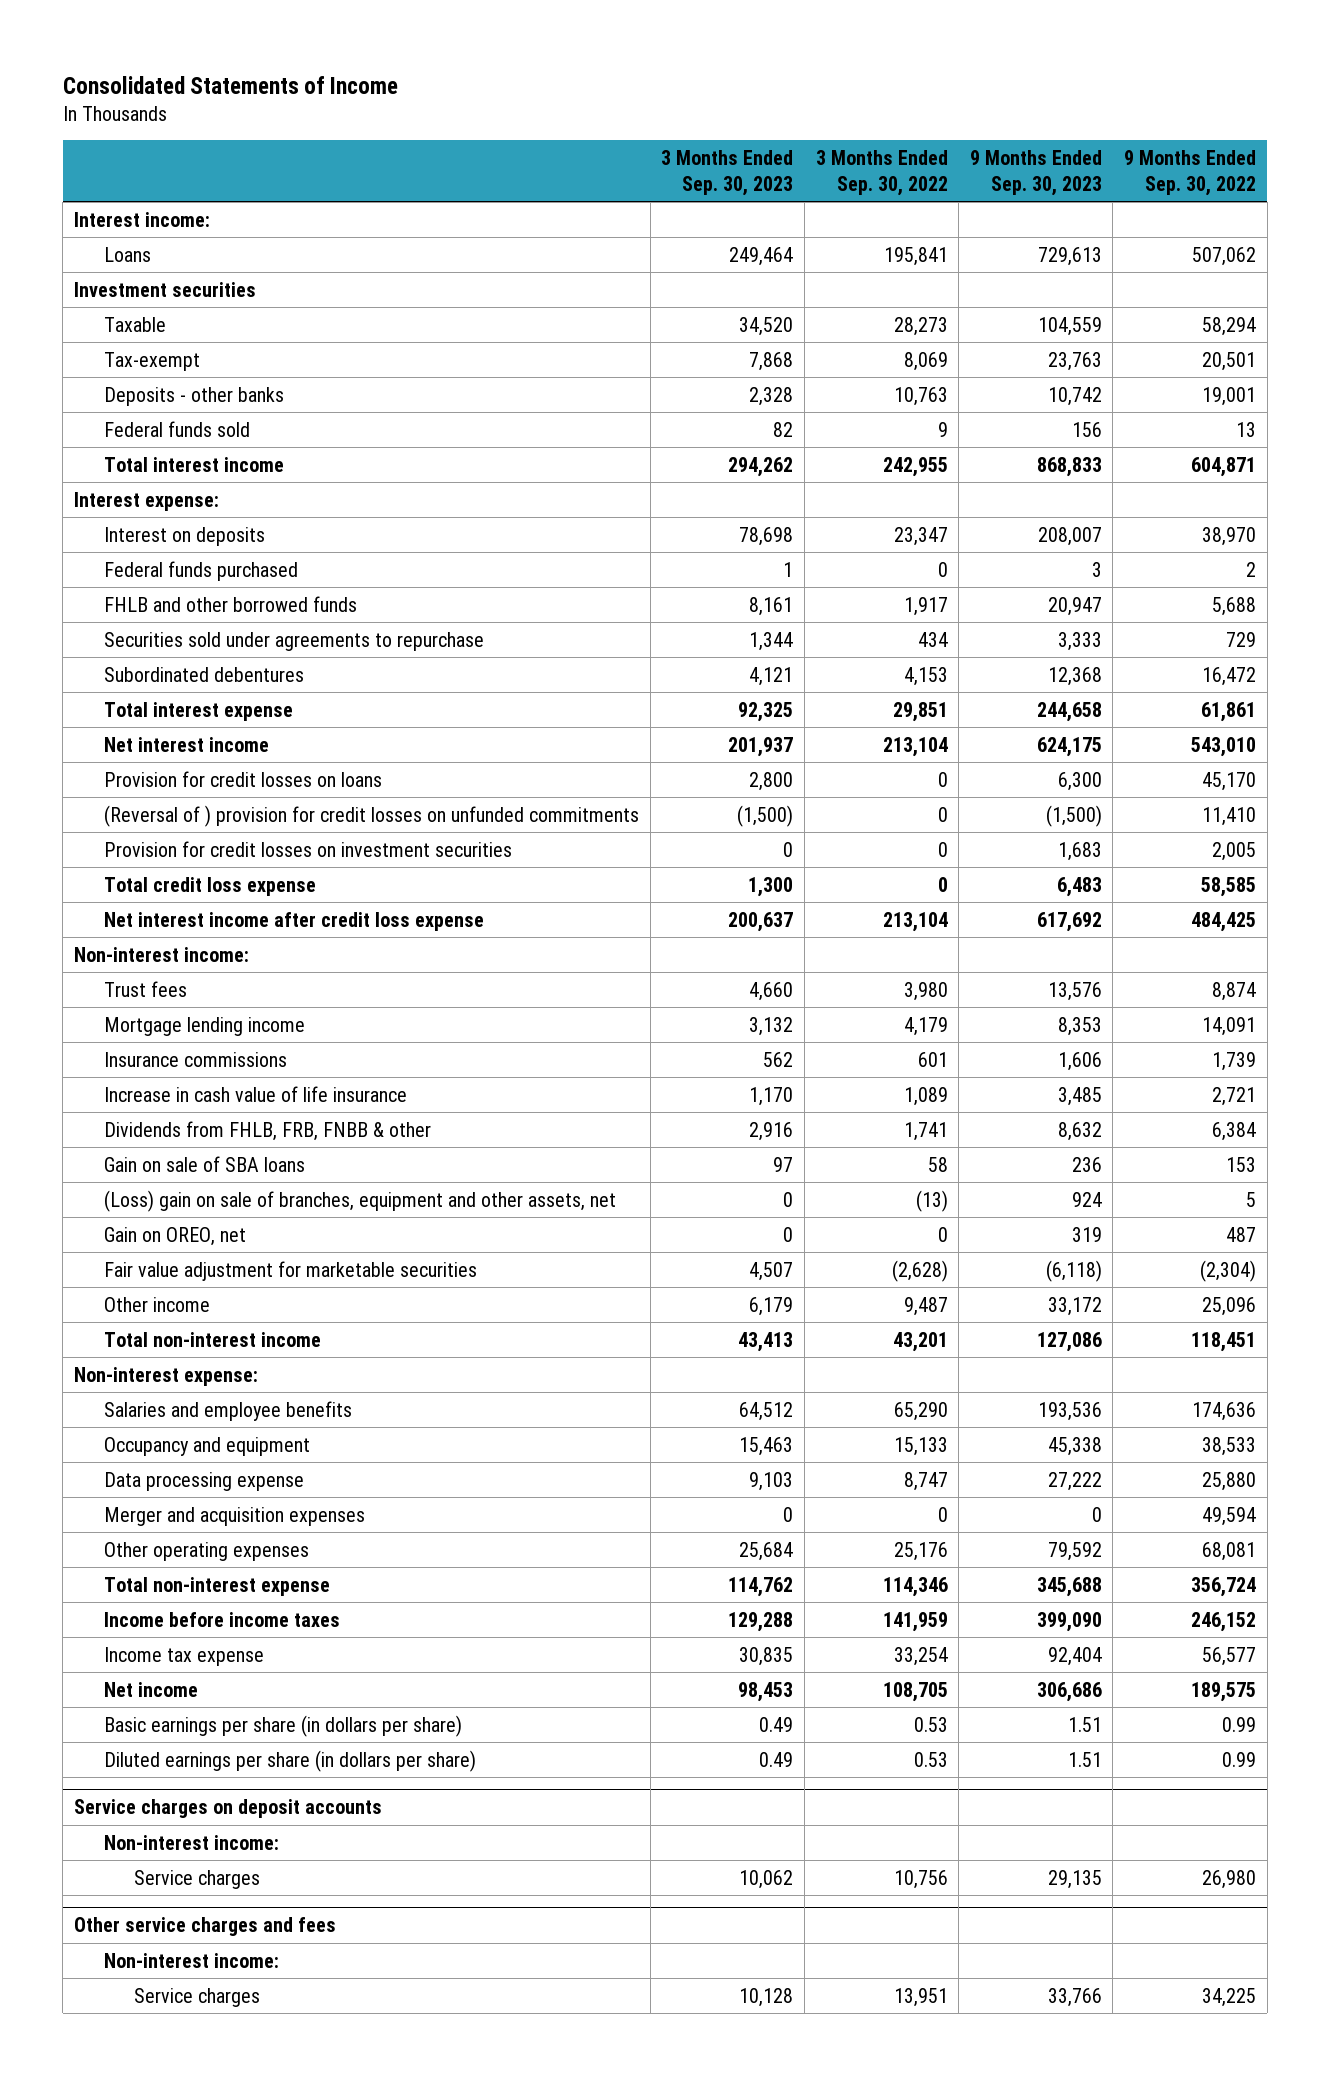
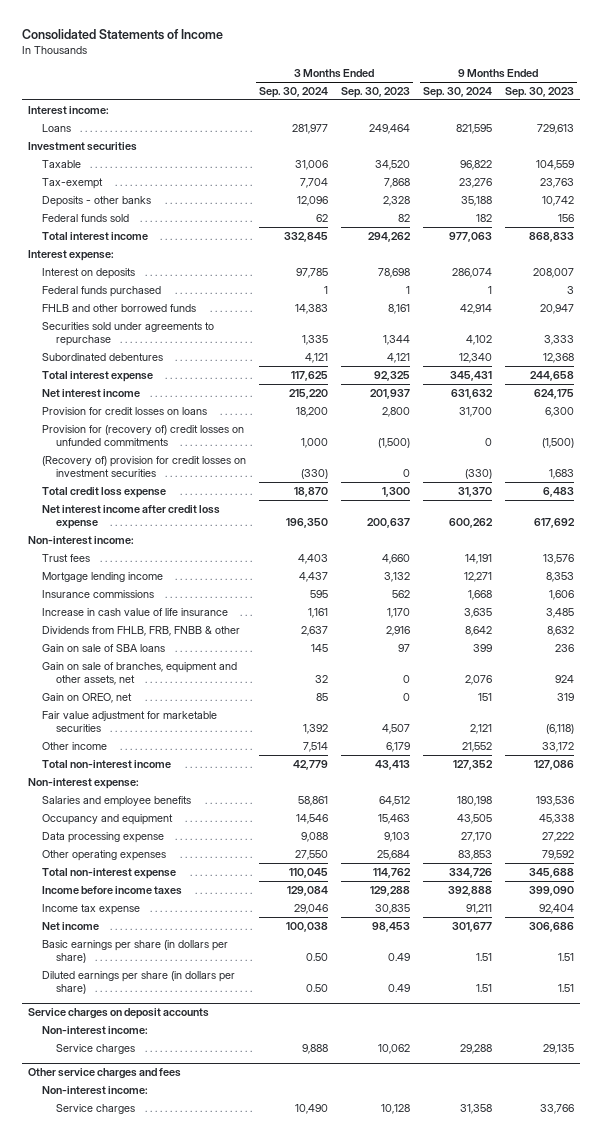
[815,150,948,196] 3 Months Ended Sep. 30, 2022 -> none
[1124,150,1257,196] 9 Months Ended Sep. 30, 2022 -> none
none -> [258,86,328,98] Sep. 30, 2024
none -> [422,86,492,98] Sep. 30, 2024
[103,804,639,827] (Reversal of ) provision for credit losses on unfunded commitments -> [41,424,244,446] Provision for (recovery of) credit losses on unfunded commitments
[103,840,512,857] Provision for credit losses on investment securities -> [41,455,246,477] (Recovery of) provision for credit losses on investment securities
[103,1189,616,1212] (Loss) gain on sale of branches, equipment and other assets, net -> [41,661,237,685] Gain on sale of branches, equipment and other assets, net
[103,1506,365,1526] Merger and acquisition expenses -> none

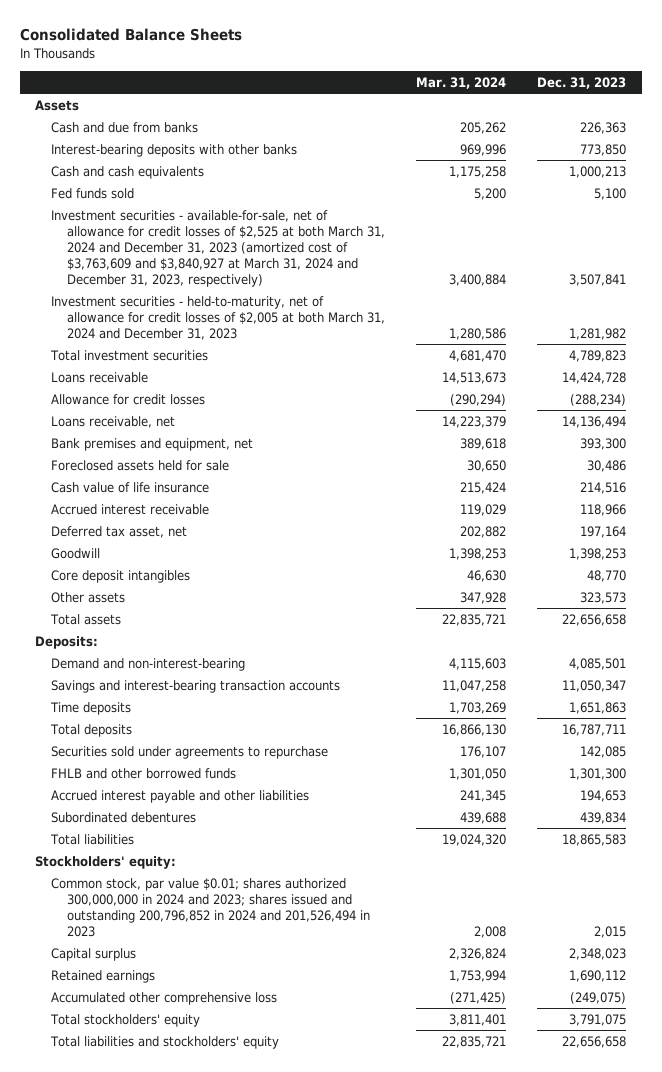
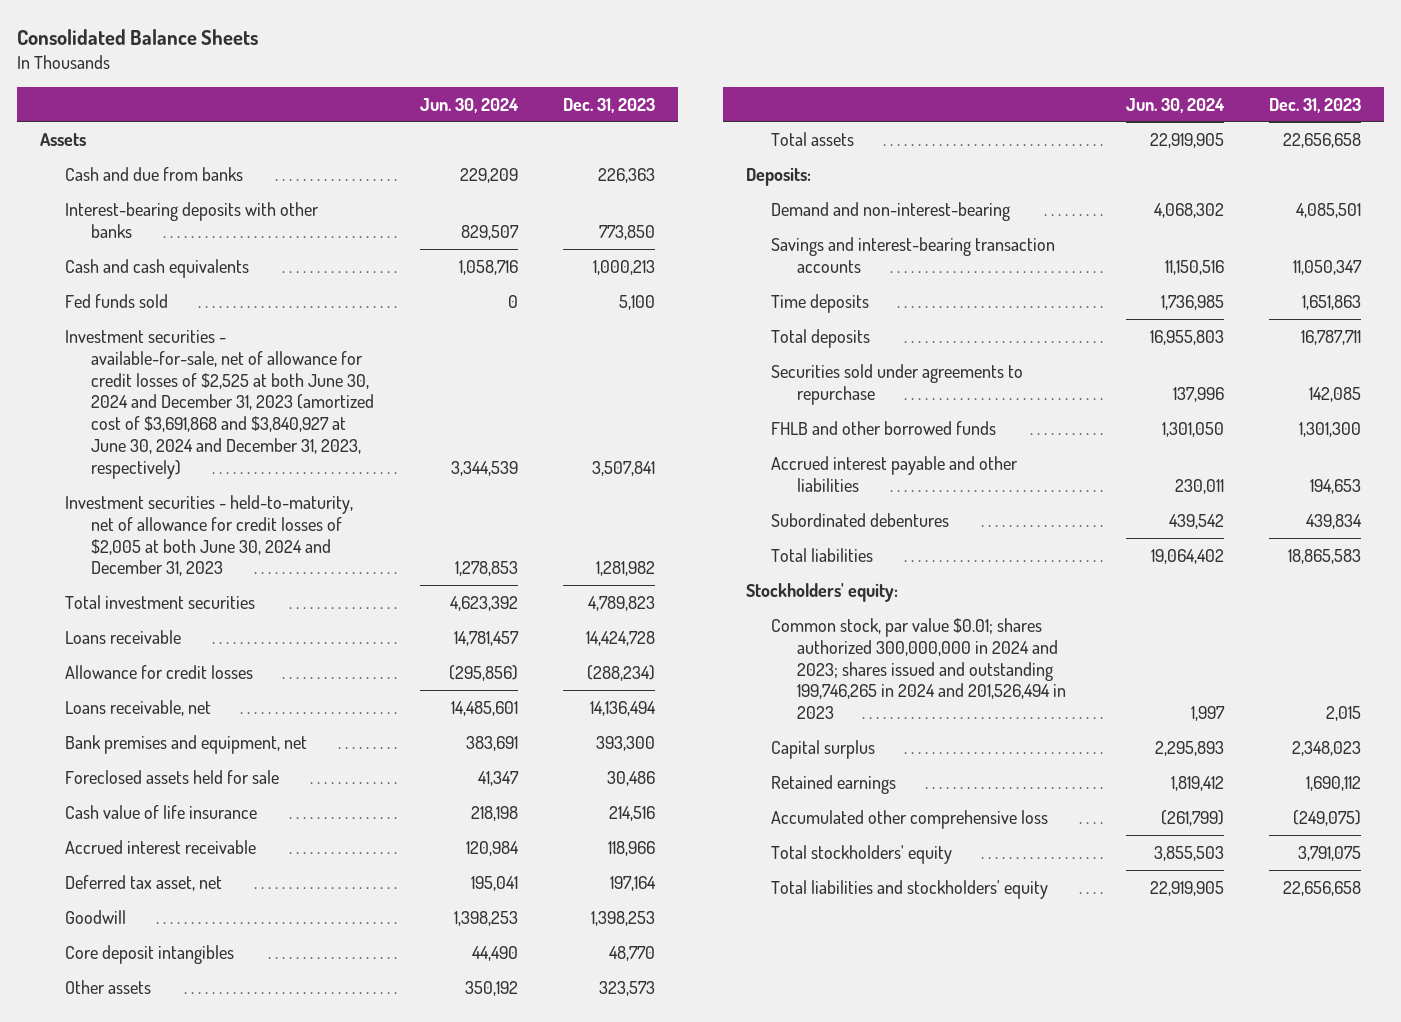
[416,76,507,89] Mar. 31, 2024 -> none
none -> [419,97,519,113] Jun. 30, 2024
[51,209,385,288] Investment securities - available-for-sale, net of allowance for credit losses of $2,525 at both March 31, 2024 and December 31, 2023 (amortized cost of $3,763,609 and $3,840,927 at March 31, 2024 and December 31, 2023, respectively) -> [65,329,375,479] Investment securities - available-for-sale, net of allowance for credit losses of $2,525 at both June 30, 2024 and December 31, 2023 (amortized cost of $3,691,868 and $3,840,927 at June 30, 2024 and December 31, 2023, respectively)
[51,295,385,340] Investment securities - held-to-maturity, net of allowance for credit losses of $2,005 at both March 31, 2024 and December 31, 2023 -> [65,494,354,577] Investment securities - held-to-maturity, net of allowance for credit losses of $2,005 at both June 30, 2024 and December 31, 2023
[51,877,370,937] Common stock, par value $0.01; shares authorized 300,000,000 in 2024 and 2023; shares issued and outstanding 200,796,852 in 2024 and 201,526,494 in 2023 -> [771,617,1067,720] Common stock, par value $0.01; shares authorized 300,000,000 in 2024 and 2023; shares issued and outstanding 199,746,265 in 2024 and 201,526,494 in 2023

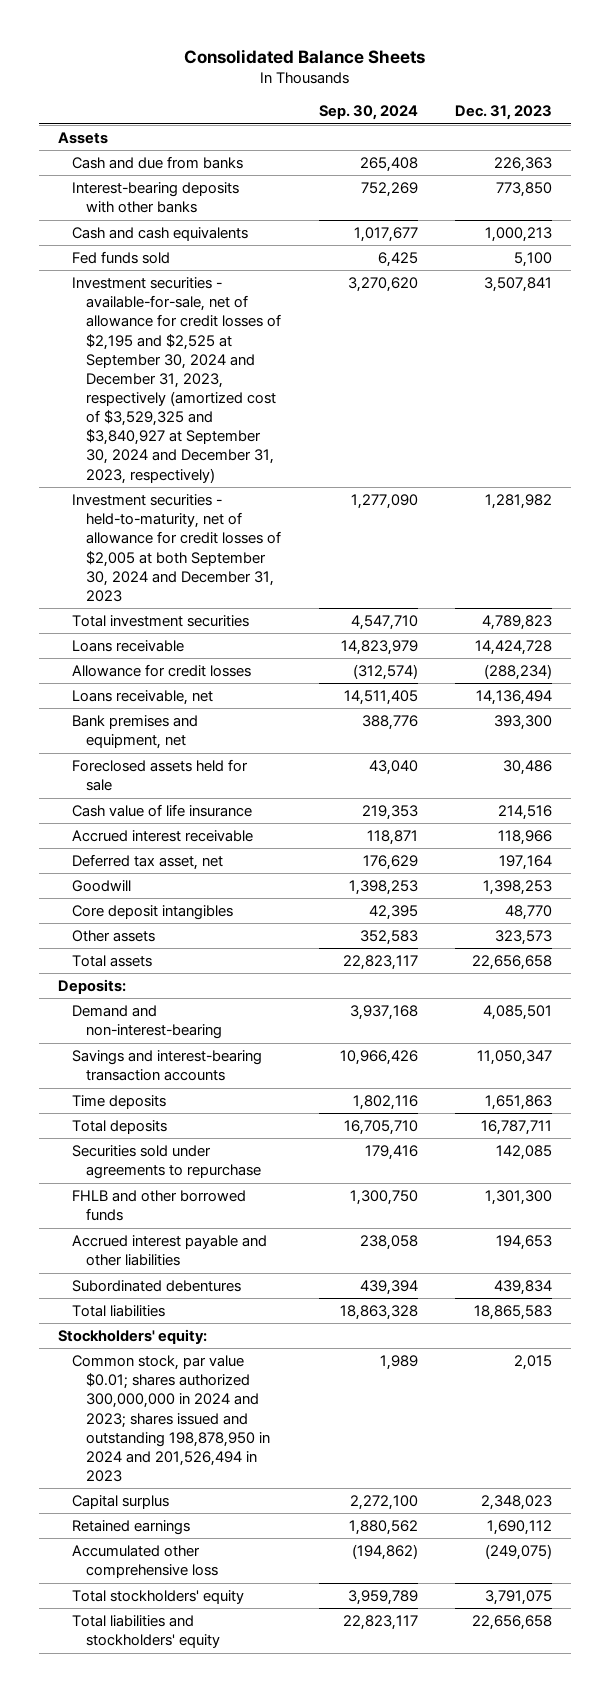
[419,97,519,113] Jun. 30, 2024 -> none
none -> [318,105,418,121] Sep. 30, 2024
[65,329,375,479] Investment securities - available-for-sale, net of allowance for credit losses of $2,525 at both June 30, 2024 and December 31, 2023 (amortized cost of $3,691,868 and $3,840,927 at June 30, 2024 and December 31, 2023, respectively) -> [72,277,282,484] Investment securities - available-for-sale, net of allowance for credit losses of $2,195 and $2,525 at September 30, 2024 and December 31, 2023, respectively (amortized cost of $3,529,325 and $3,840,927 at September 30, 2024 and December 31, 2023, respectively)
[65,494,354,577] Investment securities - held-to-maturity, net of allowance for credit losses of $2,005 at both June 30, 2024 and December 31, 2023 -> [72,494,282,602] Investment securities - held-to-maturity, net of allowance for credit losses of $2,005 at both September 30, 2024 and December 31, 2023
[771,617,1067,720] Common stock, par value $0.01; shares authorized 300,000,000 in 2024 and 2023; shares issued and outstanding 199,746,265 in 2024 and 201,526,494 in 2023 -> [72,1355,271,1482] Common stock, par value $0.01; shares authorized 300,000,000 in 2024 and 2023; shares issued and outstanding 198,878,950 in 2024 and 201,526,494 in 2023

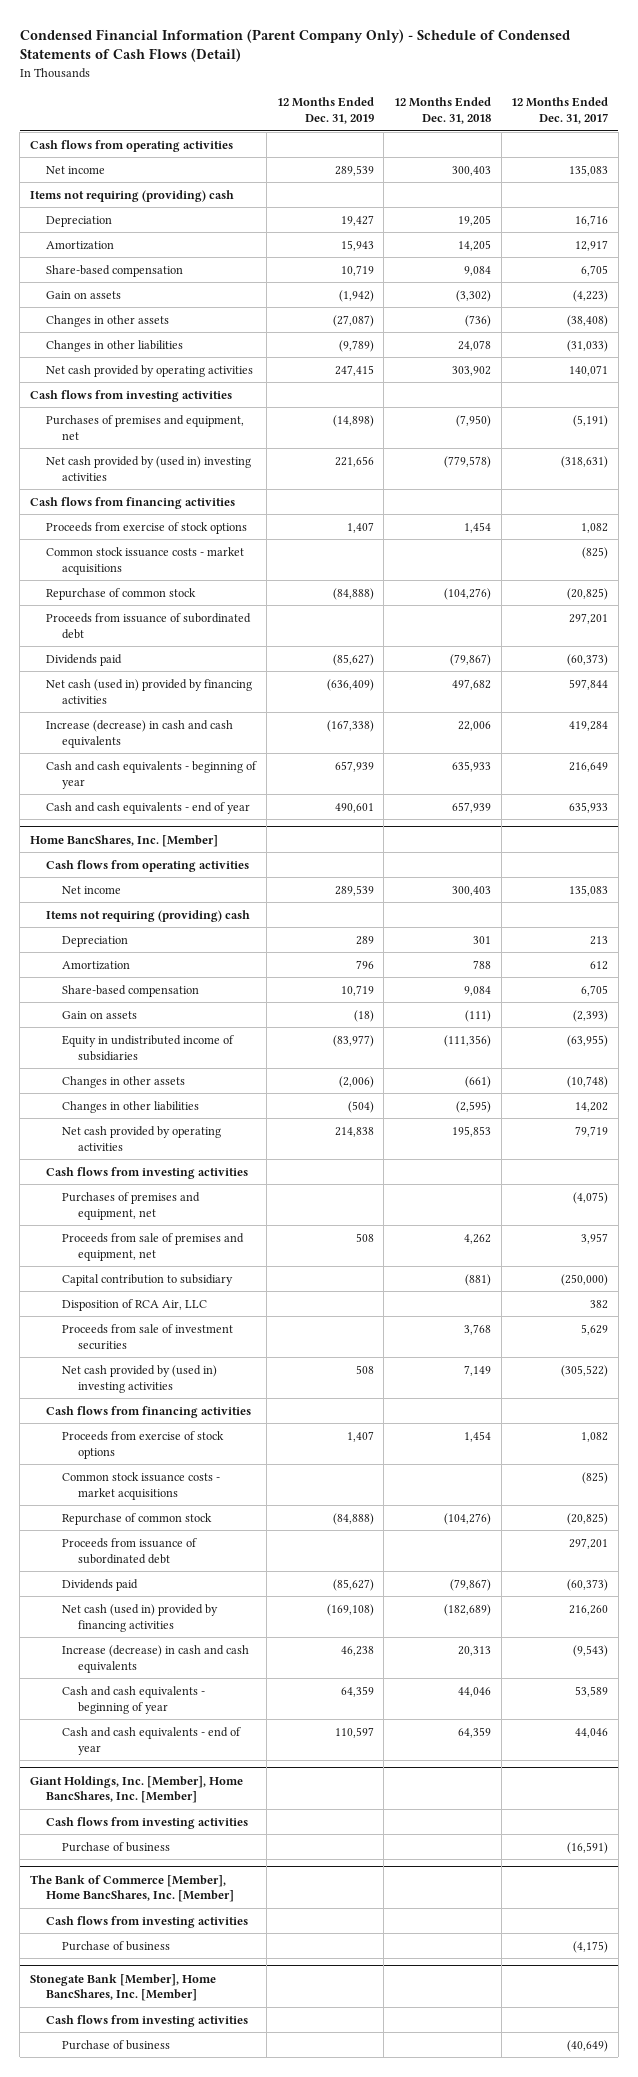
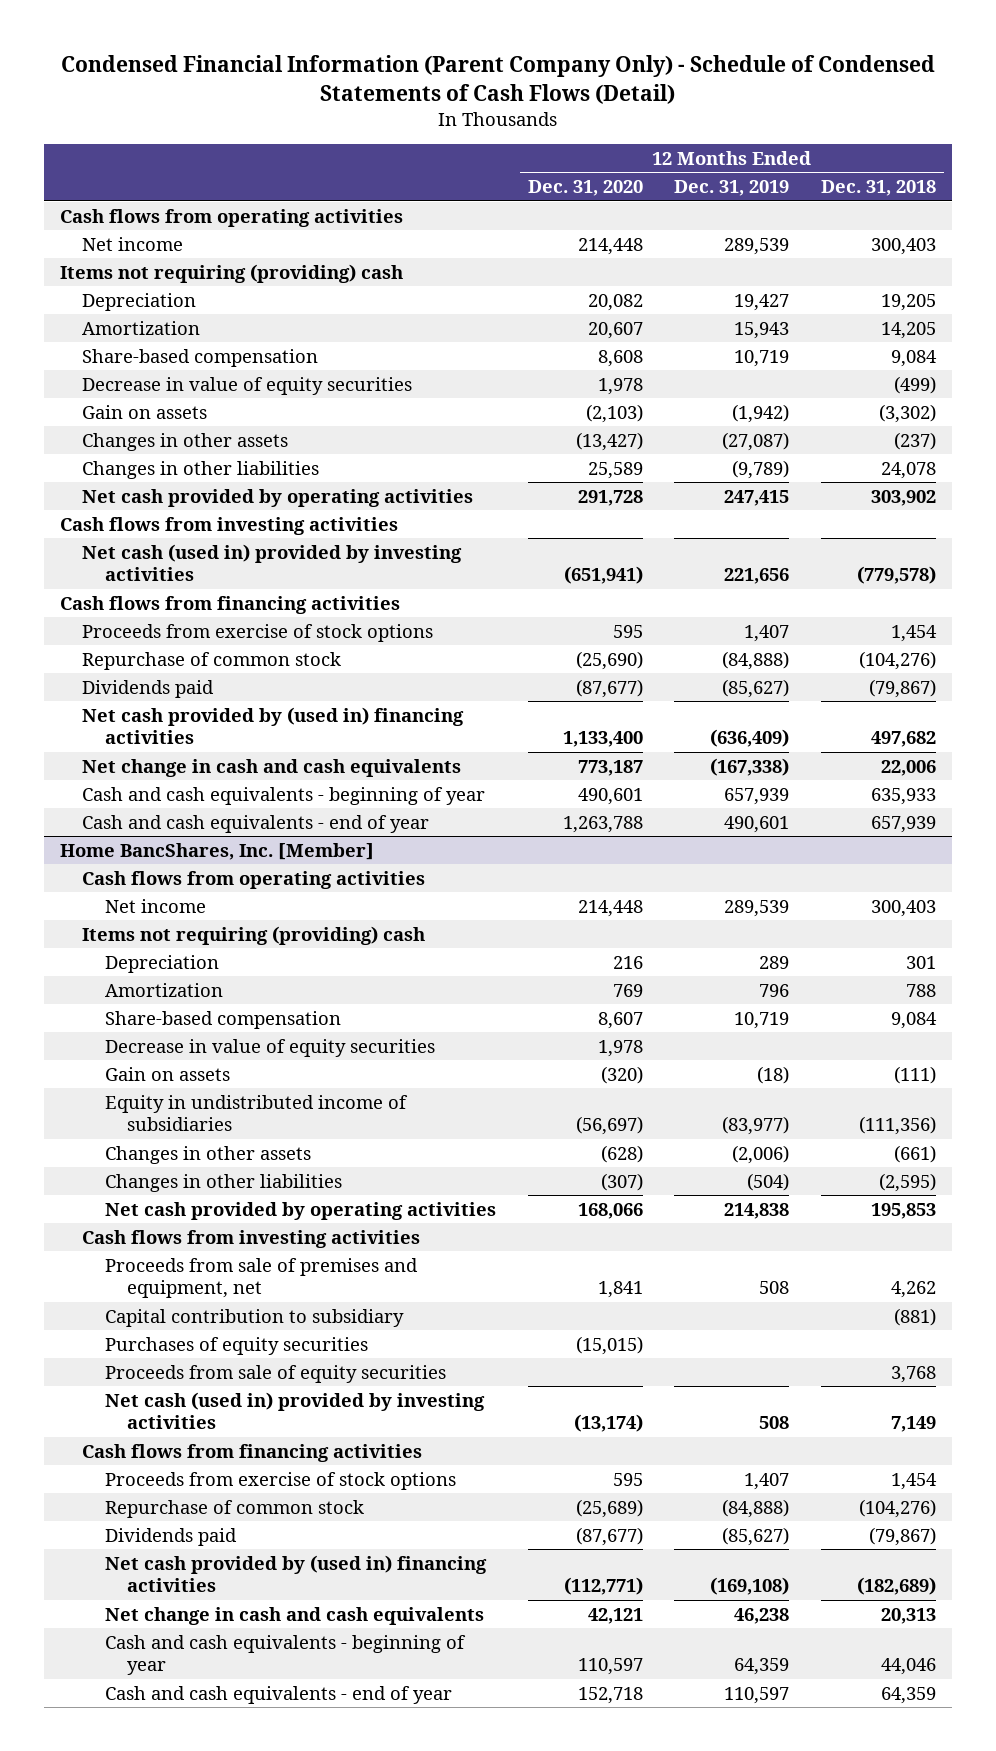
[511,97,609,125] 12 Months Ended Dec. 31, 2017 -> none
none -> [527,180,643,197] Dec. 31, 2020
none -> [82,376,413,395] Decrease in value of equity securities
[464,314,491,327] (736) -> [894,431,937,450] (237)
[46,414,245,440] Purchases of premises and equipment, net -> none
[46,455,252,481] Net cash provided by (used in) investing activities -> [82,543,463,582] Net cash (used in) provided by investing activities
[46,546,245,575] Common stock issuance costs - market acquisitions -> none
[46,612,252,639] Proceeds from issuance of subordinated debt -> none
[46,678,253,704] Net cash (used in) provided by financing activities -> [82,706,465,745] Net cash provided by (used in) financing activities
[46,719,234,748] Increase (decrease) in cash and cash equivalents -> [82,758,462,777] Net change in cash and cash equivalents
none -> [104,1038,435,1057] Decrease in value of equity securities
[62,1191,201,1220] Purchases of premises and equipment, net -> none
[62,1298,208,1311] Disposition of RCA Air, LLC -> none
none -> [104,1336,368,1355] Purchases of equity securities
[62,1323,234,1350] Proceeds from sale of investment securities -> [104,1364,446,1383] Proceeds from sale of equity securities
[62,1364,218,1393] Net cash provided by (used in) investing activities -> [104,1391,485,1430] Net cash (used in) provided by investing activities
[62,1471,221,1500] Common stock issuance costs - market acquisitions -> none
[62,1537,198,1564] Proceeds from issuance of subordinated debt -> none
[62,1603,219,1632] Net cash (used in) provided by financing activities -> [104,1554,487,1593] Net cash provided by (used in) financing activities
[62,1644,250,1673] Increase (decrease) in cash and cash equivalents -> [104,1606,484,1625] Net change in cash and cash equivalents
[30,1775,244,1804] Giant Holdings, Inc. [Member], Home BancShares, Inc. [Member] -> none
[46,1816,249,1829] Cash flows from investing activities -> none
[62,1841,171,1852] Purchase of business -> none
[30,1874,235,1903] The Bank of Commerce [Member], Home BancShares, Inc. [Member] -> none
[46,1915,249,1928] Cash flows from investing activities -> none
[62,1940,171,1951] Purchase of business -> none
[30,1973,217,2002] Stonegate Bank [Member], Home BancShares, Inc. [Member] -> none
[46,2014,249,2027] Cash flows from investing activities -> none
[62,2039,171,2050] Purchase of business -> none

